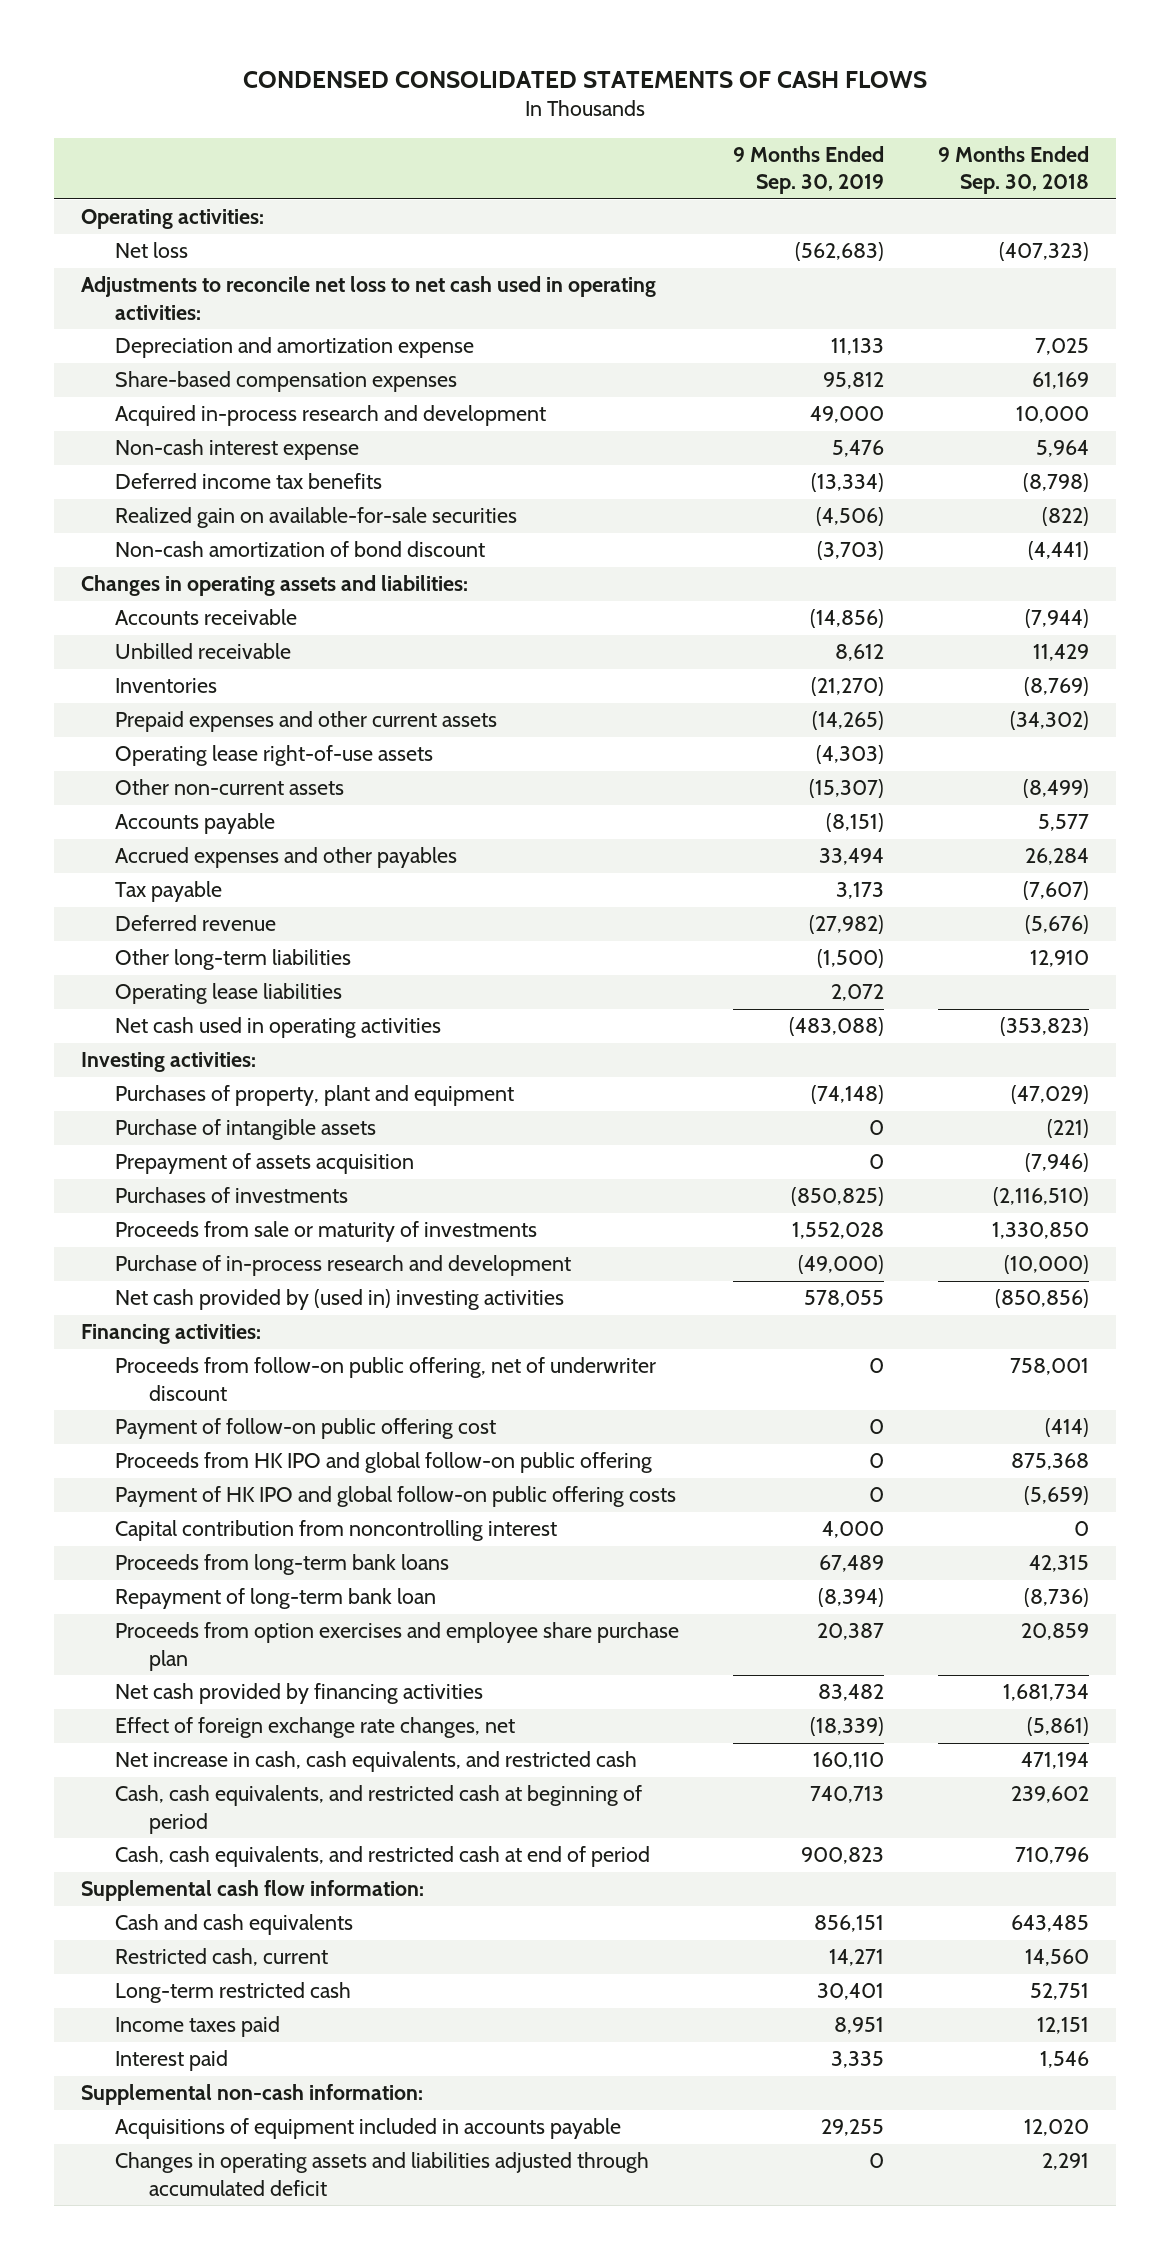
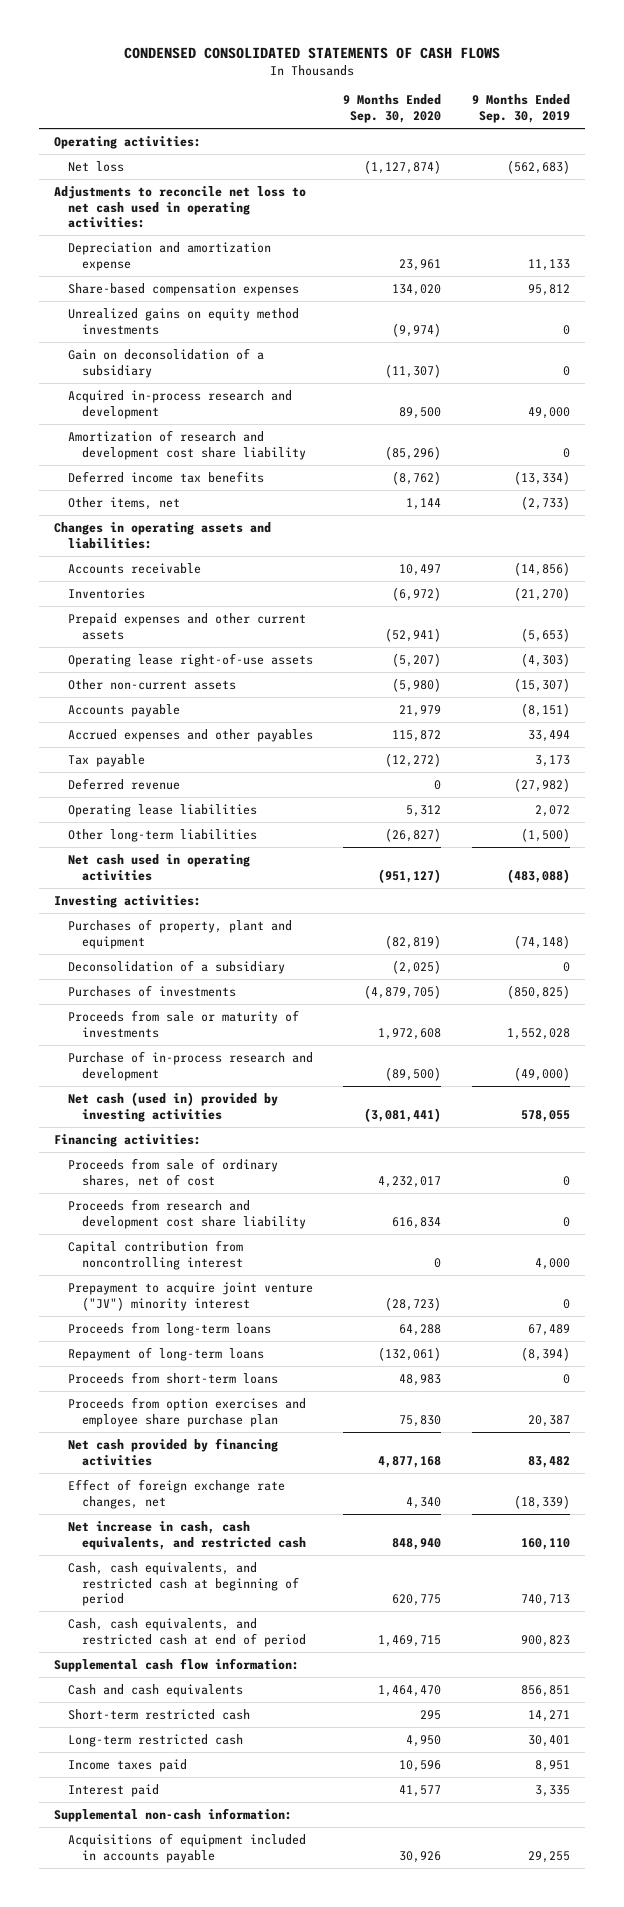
[938,146,1090,195] 9 Months Ended Sep. 30, 2018 -> none
none -> [343,94,442,124] 9 Months Ended Sep. 30, 2020
none -> [68,307,300,335] Unrealized gains on equity method investments
none -> [68,347,265,378] Gain on deconsolidation of a subsidiary
[115,439,360,461] Non-cash interest expense -> none
none -> [68,429,306,460] Amortization of research and development cost share liability
[115,507,518,529] Realized gain on available-for-sale securities -> none
[115,541,486,558] Non-cash amortization of bond discount -> none
none -> [68,496,181,510] Other items, net
[115,643,292,660] Unbilled receivable -> none
[812,711,885,731] (14,265) -> [520,627,570,642] (5,653)
[115,949,352,971] Other long-term liabilities -> [68,828,258,842] Other long-term liabilities
[115,1119,377,1141] Purchase of intangible assets -> none
[115,1153,415,1175] Prepayment of assets acquisition -> none
none -> [68,959,286,974] Deconsolidation of a subsidiary
[115,1289,565,1311] Net cash provided by (used in) investing activities -> [68,1091,279,1122] Net cash (used in) provided by investing activities
[115,1418,497,1440] Payment of follow-on public offering cost -> none
[115,1452,653,1474] Proceeds from HK IPO and global follow-on public offering -> none
[115,1486,677,1508] Payment of HK IPO and global follow-on public offering costs -> none
[115,1357,657,1401] Proceeds from follow-on public offering, net of underwriter discount -> [68,1157,279,1188] Proceeds from sale of ordinary shares, net of cost
none -> [68,1198,306,1229] Proceeds from research and development cost share liability
none -> [68,1281,314,1311] Prepayment to acquire joint venture ("JV") minority interest
[115,1554,450,1576] Proceeds from long-term bank loans -> [68,1321,272,1336] Proceeds from long-term loans
[115,1588,437,1610] Repayment of long-term bank loan -> [68,1346,265,1361] Repayment of long-term loans
none -> [68,1371,279,1384] Proceeds from short-term loans
[814,1915,885,1933] 856,151 -> [520,1684,570,1697] 856,851
[115,1948,329,1967] Restricted cash, current -> [68,1708,251,1720] Short-term restricted cash
[115,2152,650,2196] Changes in operating assets and liabilities adjusted through accumulated deficit -> none

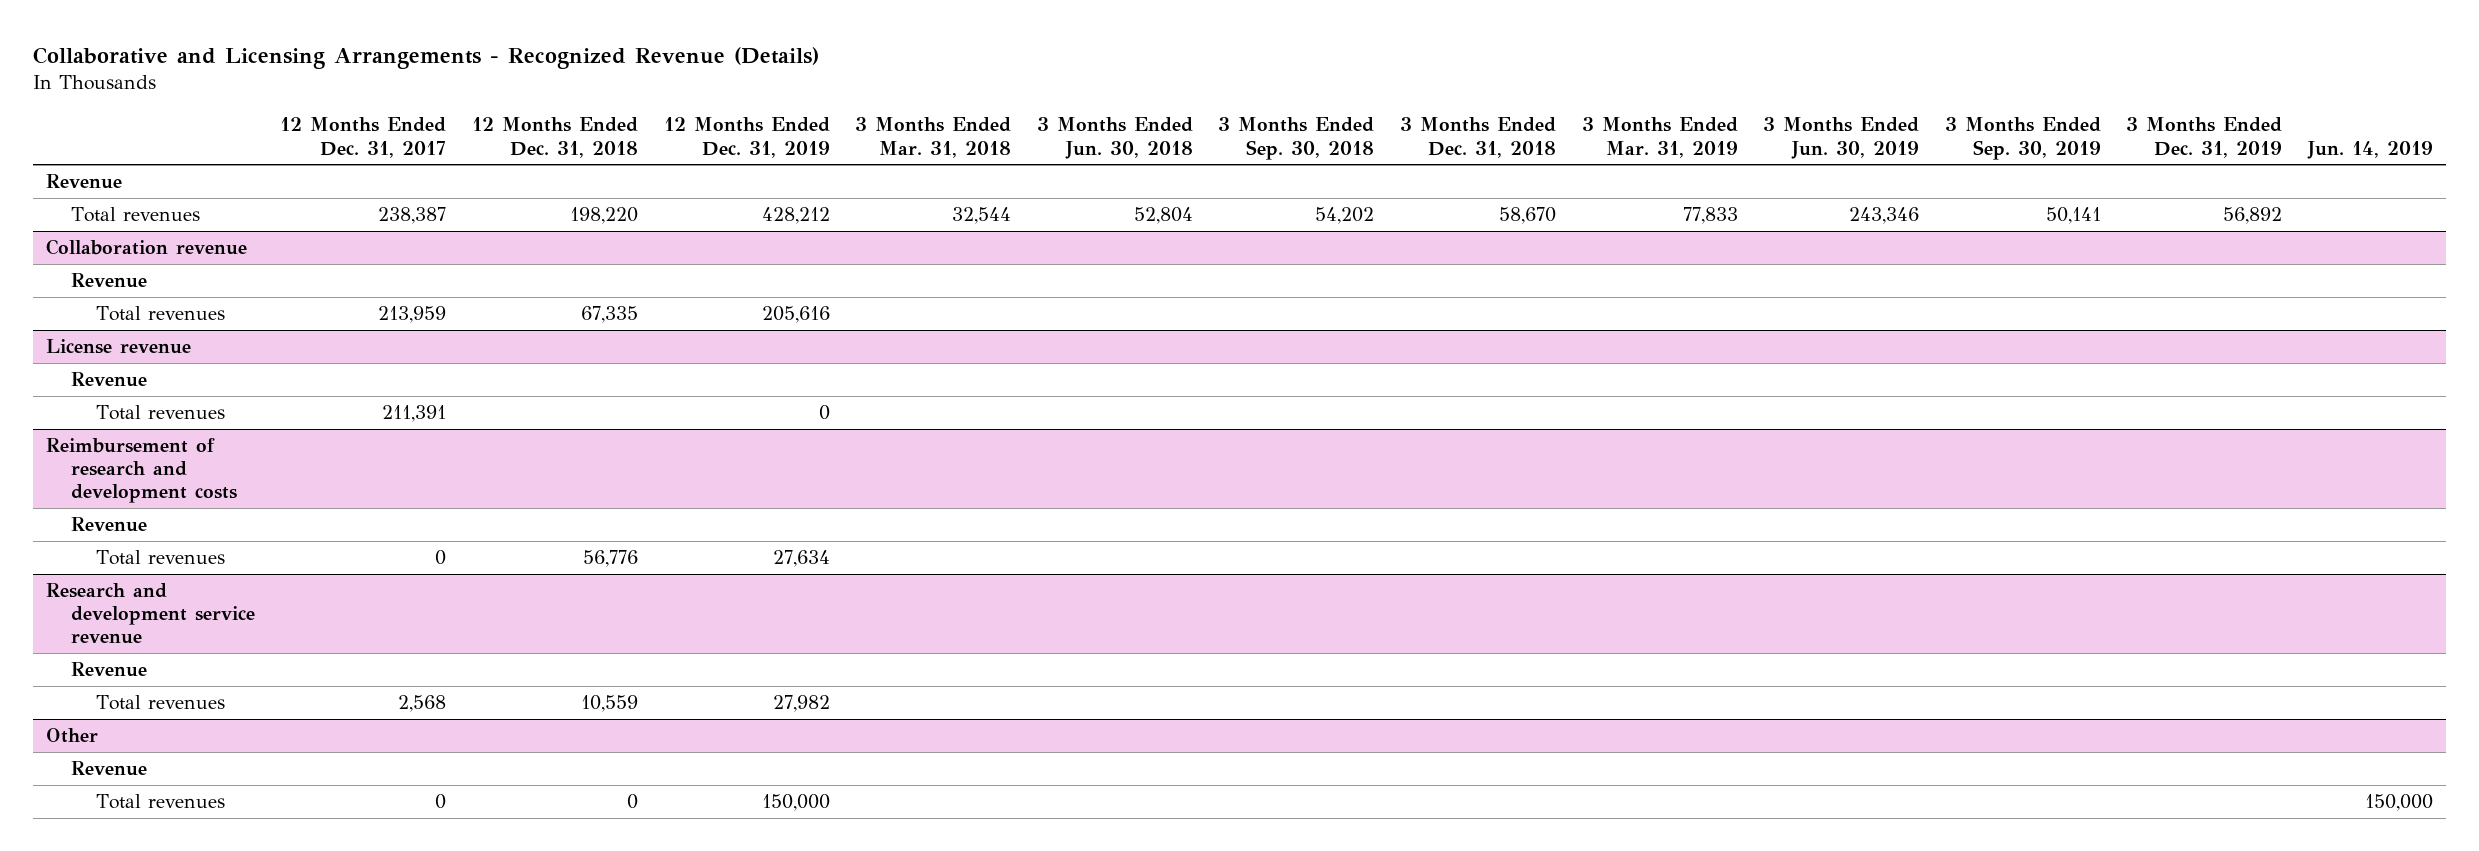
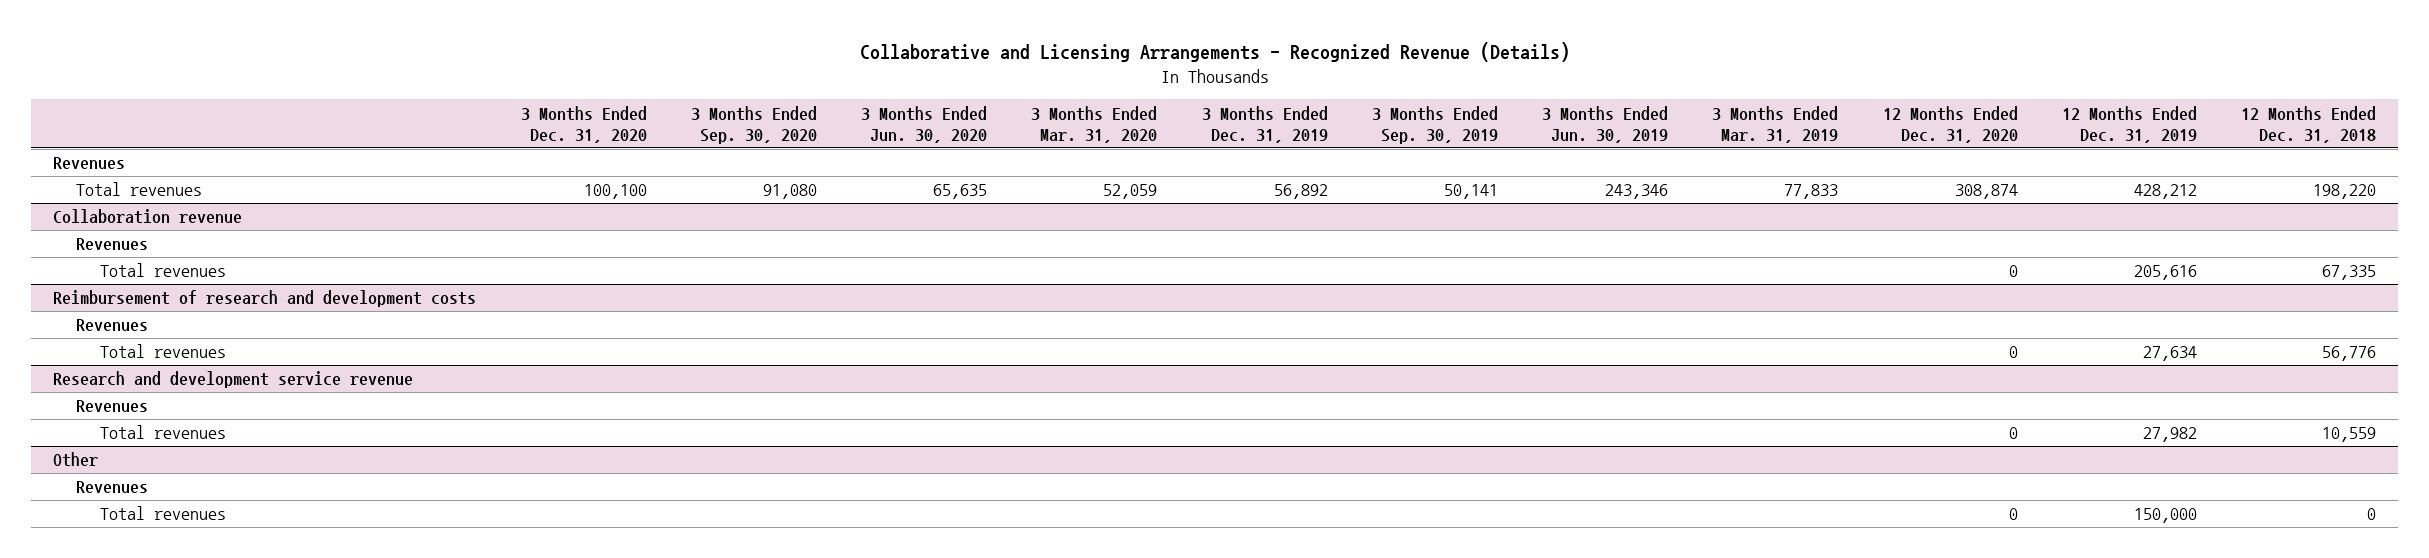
[280,117,447,158] 12 Months Ended Dec. 31, 2017 -> none
[855,117,1012,158] 3 Months Ended Mar. 31, 2018 -> none
[1036,117,1193,159] 3 Months Ended Jun. 30, 2018 -> none
[1218,117,1375,160] 3 Months Ended Sep. 30, 2018 -> none
[1400,117,1557,158] 3 Months Ended Dec. 31, 2018 -> none
[2306,140,2433,159] Jun. 14, 2019 -> none
none -> [520,105,647,143] 3 Months Ended Dec. 31, 2020
none -> [690,105,817,144] 3 Months Ended Sep. 30, 2020
none -> [861,105,988,143] 3 Months Ended Jun. 30, 2020
none -> [1031,105,1158,143] 3 Months Ended Mar. 31, 2020
none -> [1882,105,2018,143] 12 Months Ended Dec. 31, 2020
[45,174,122,190] Revenue -> [53,157,126,170] Revenues
[70,273,147,289] Revenue -> [76,238,149,251] Revenues
[45,339,191,355] License revenue -> none
[70,372,147,388] Revenue -> none
[95,405,225,421] Total revenues -> none
[70,517,147,533] Revenue -> [76,319,149,332] Revenues
[70,662,147,678] Revenue -> [76,400,149,413] Revenues
[70,761,147,777] Revenue -> [76,481,149,494] Revenues

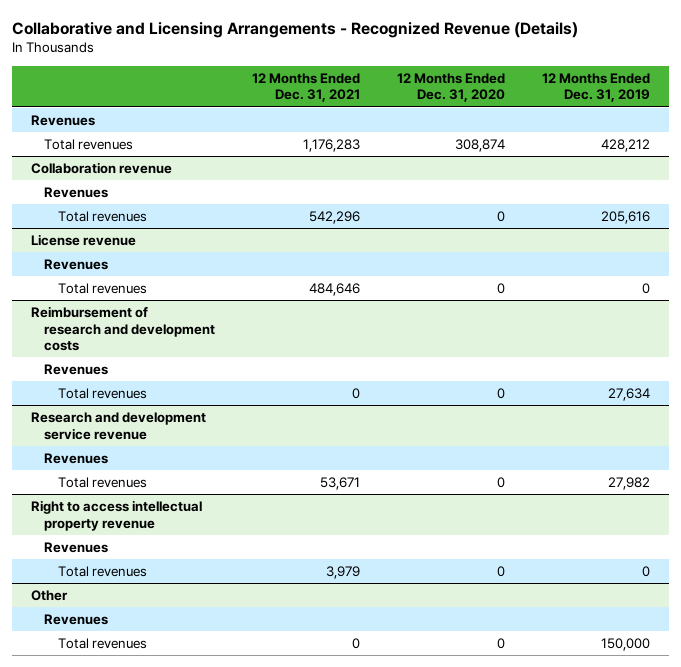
[520,105,647,143] 3 Months Ended Dec. 31, 2020 -> none
[690,105,817,144] 3 Months Ended Sep. 30, 2020 -> none
[861,105,988,143] 3 Months Ended Jun. 30, 2020 -> none
[1031,105,1158,143] 3 Months Ended Mar. 31, 2020 -> none
[1201,105,1328,143] 3 Months Ended Dec. 31, 2019 -> none
[1371,105,1498,144] 3 Months Ended Sep. 30, 2019 -> none
[1542,105,1669,143] 3 Months Ended Jun. 30, 2019 -> none
[1712,105,1839,143] 3 Months Ended Mar. 31, 2019 -> none
[2241,105,2377,143] 12 Months Ended Dec. 31, 2018 -> none
none -> [252,72,361,103] 12 Months Ended Dec. 31, 2021
none -> [30,233,136,246] License revenue
none -> [44,258,109,270] Revenues
none -> [57,282,147,294] Total revenues
none -> [30,499,202,531] Right to access intellectual property revenue
none -> [44,541,109,553] Revenues
none -> [57,565,147,577] Total revenues

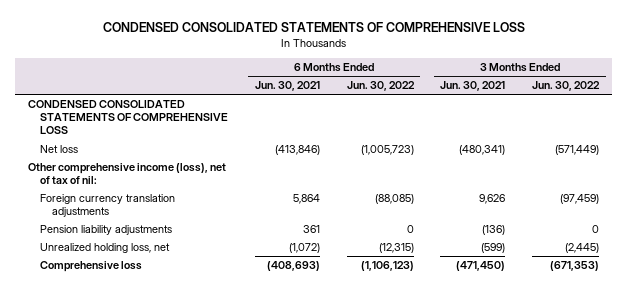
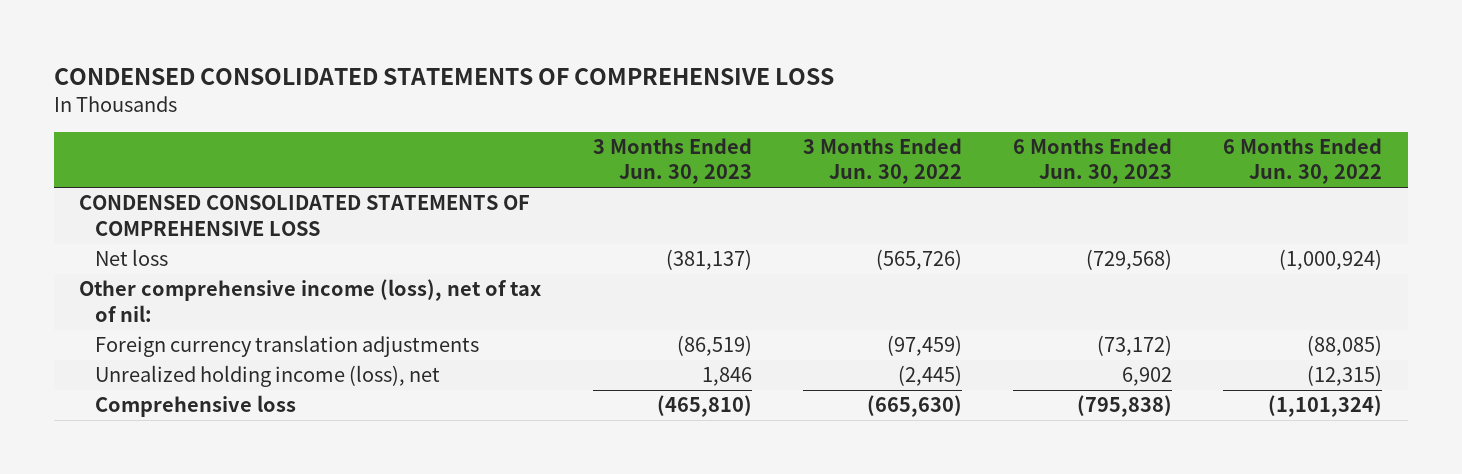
[255,81,321,92] Jun. 30, 2021 -> none
[440,81,506,92] Jun. 30, 2021 -> none
none -> [592,138,752,185] 3 Months Ended Jun. 30, 2023
none -> [1013,138,1173,185] 6 Months Ended Jun. 30, 2023
[360,145,414,156] (1,005,723) -> [1279,249,1383,271] (1,000,924)
[555,145,600,156] (571,449) -> [875,249,962,271] (565,726)
[40,225,173,236] Pension liability adjustments -> none
[40,243,171,254] Unrealized holding loss, net -> [94,365,440,388] Unrealized holding income (loss), net
[360,261,414,272] (1,106,123) -> [1268,395,1383,418] (1,101,324)
[550,261,600,272] (671,353) -> [866,395,962,418] (665,630)

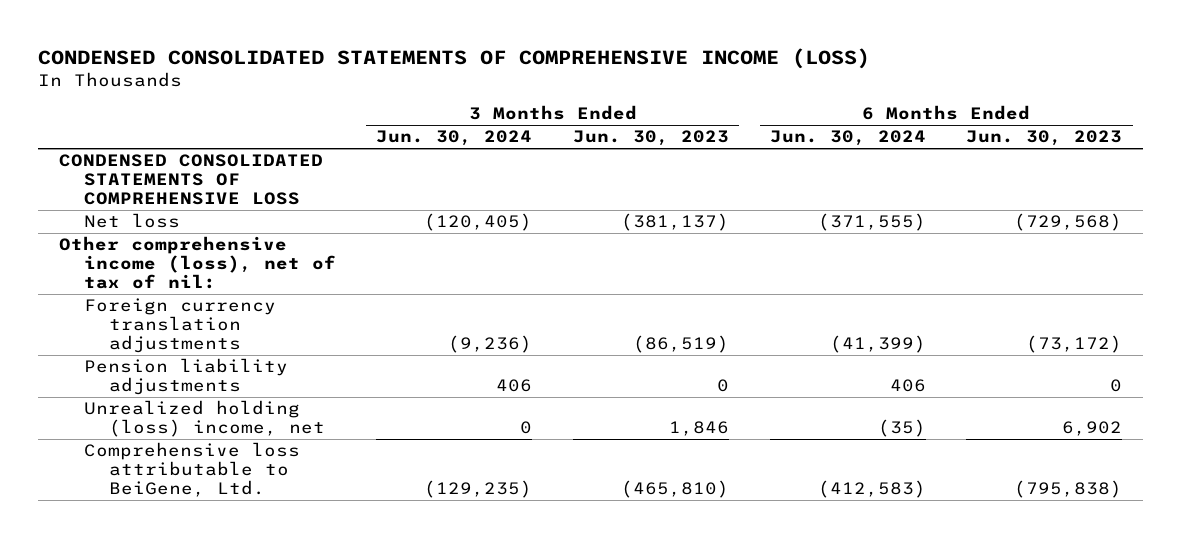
[53,67,834,85] CONDENSED CONSOLIDATED STATEMENTS OF COMPREHENSIVE LOSS -> [38,47,871,69] CONDENSED CONSOLIDATED STATEMENTS OF COMPREHENSIVE INCOME (LOSS)
[802,138,962,185] 3 Months Ended Jun. 30, 2022 -> none
[1223,138,1383,185] 6 Months Ended Jun. 30, 2022 -> none
none -> [376,130,533,147] Jun. 30, 2024
none -> [769,130,926,147] Jun. 30, 2024
none -> [83,358,288,396] Pension liability adjustments
[94,365,440,388] Unrealized holding income (loss), net -> [83,400,325,438] Unrealized holding (loss) income, net
[94,395,296,418] Comprehensive loss -> [83,442,300,498] Comprehensive loss attributable to BeiGene, Ltd.

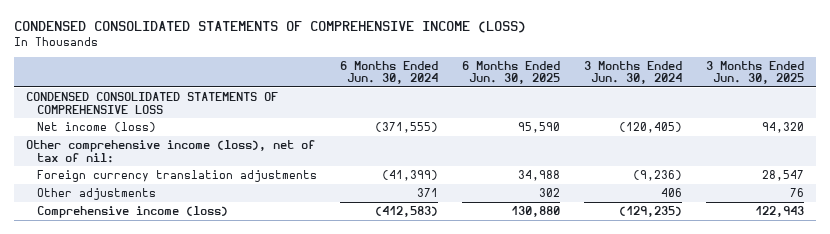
[573,130,730,147] Jun. 30, 2023 -> none
[966,130,1123,147] Jun. 30, 2023 -> none
none -> [462,60,561,85] 6 Months Ended Jun. 30, 2025
none -> [705,60,804,85] 3 Months Ended Jun. 30, 2025
[83,213,180,229] Net loss -> [36,122,156,133] Net income (loss)
[83,358,288,396] Pension liability adjustments -> none
[83,400,325,438] Unrealized holding (loss) income, net -> none
none -> [36,188,156,201] Other adjustments
[83,442,300,498] Comprehensive loss attributable to BeiGene, Ltd. -> [36,206,228,219] Comprehensive income (loss)

